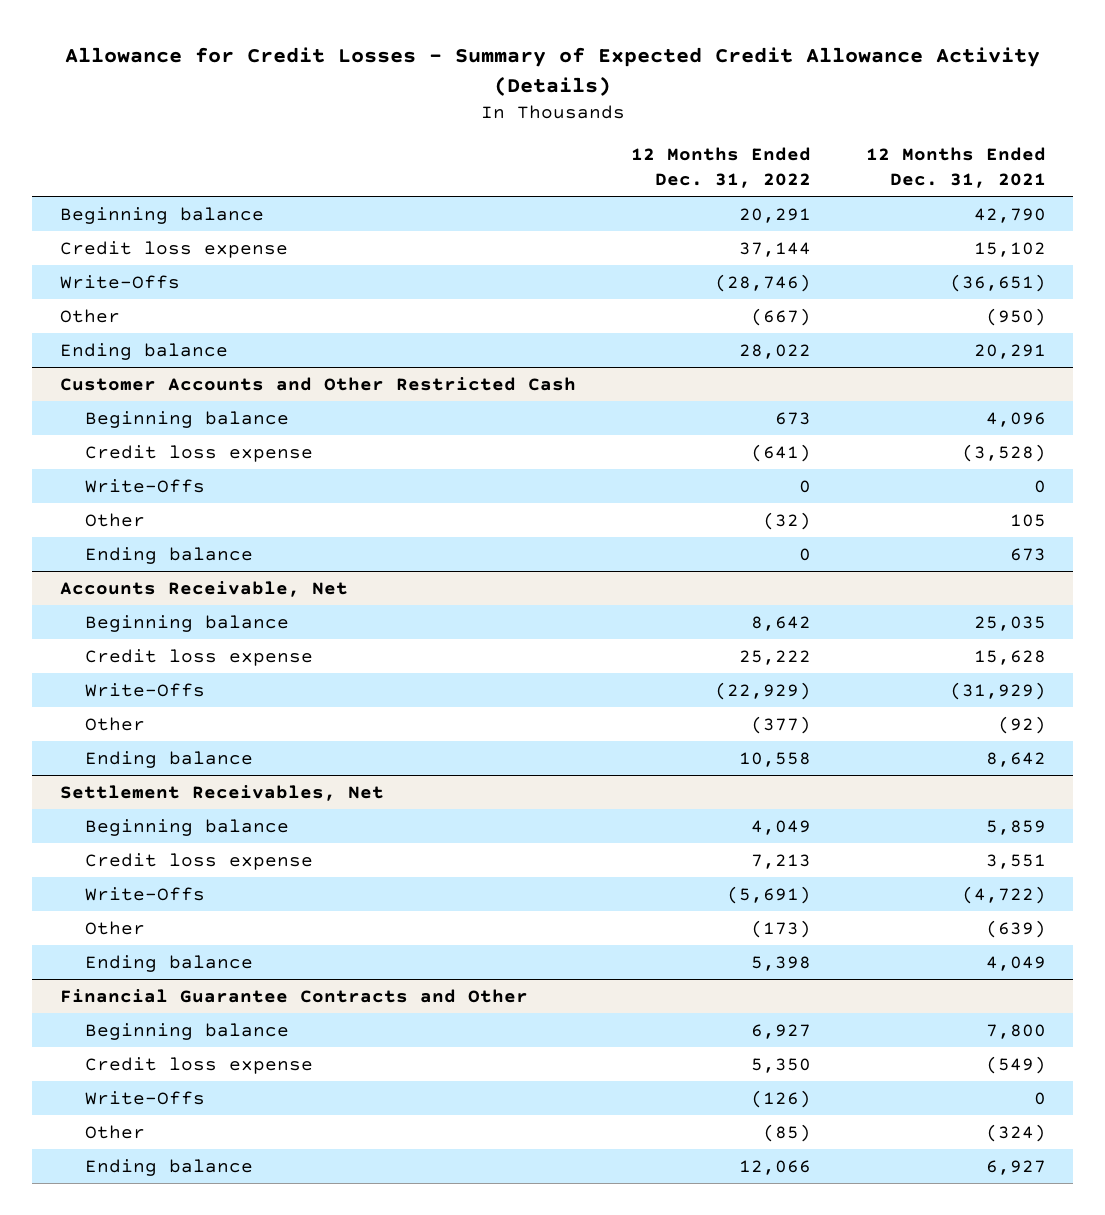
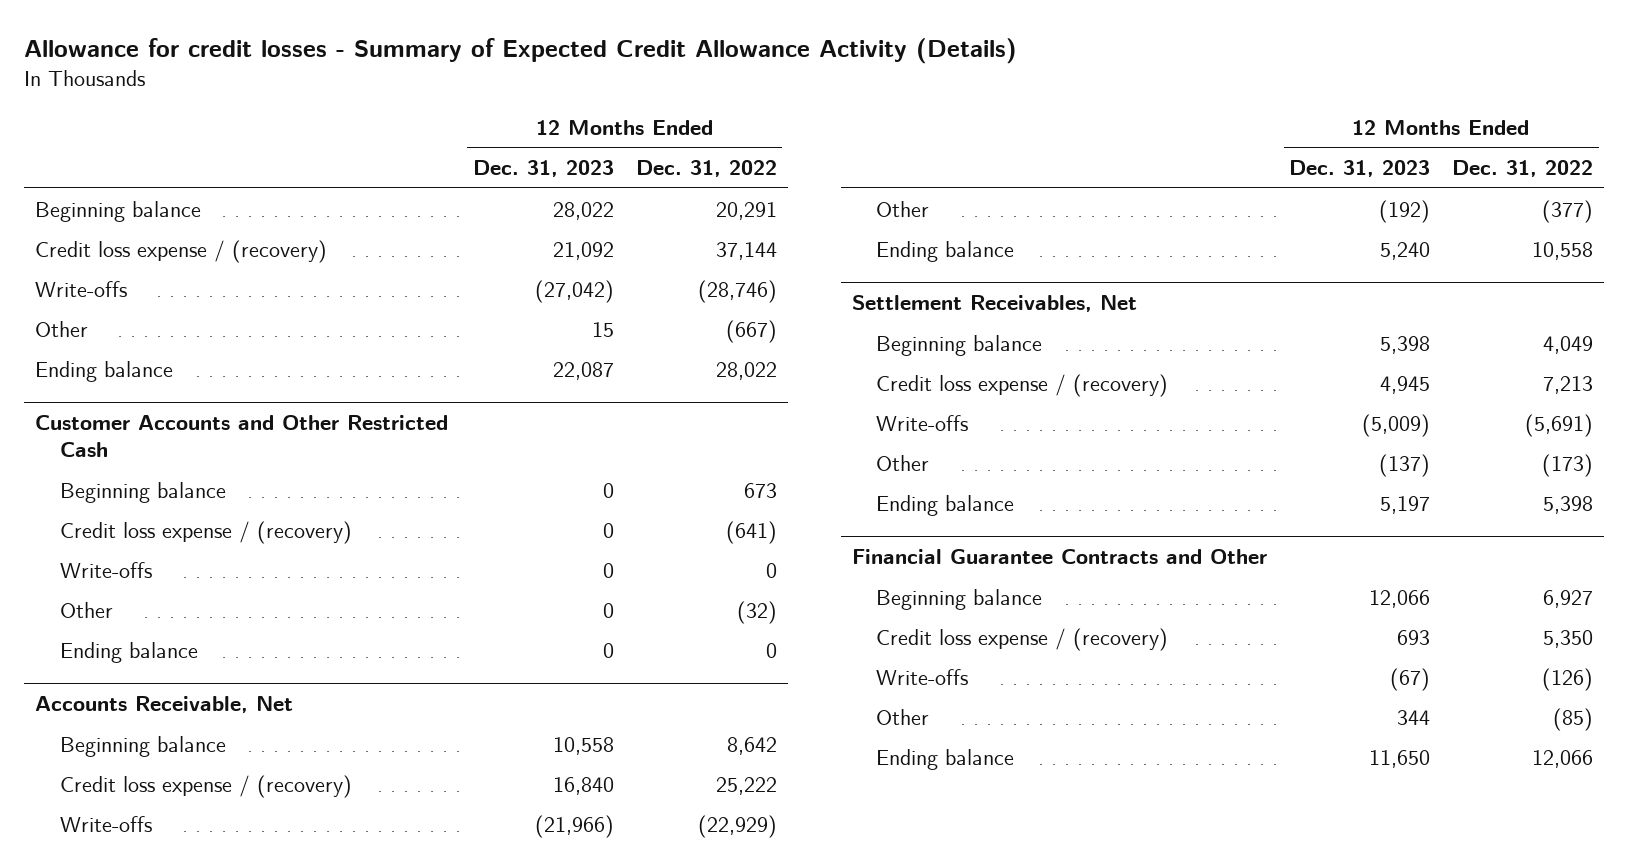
[64,46,1040,96] Allowance for Credit Losses - Summary of Expected Credit Allowance Activity (Details) -> [24,38,1018,65] Allowance for credit losses - Summary of Expected Credit Allowance Activity (Details)
[865,146,1046,188] 12 Months Ended Dec. 31, 2021 -> none
none -> [472,160,614,178] Dec. 31, 2023
[59,240,288,258] Credit loss expense -> [35,239,328,263] Credit loss expense / (recovery)
[59,274,180,289] Write-Offs -> [35,280,128,297] Write-offs
[84,444,313,462] Credit loss expense -> [59,520,352,544] Credit loss expense / (recovery)
[84,478,205,493] Write-Offs -> [59,561,152,578] Write-offs
[84,648,313,666] Credit loss expense -> [59,774,352,798] Credit loss expense / (recovery)
[84,682,205,697] Write-Offs -> [59,815,152,832] Write-offs
[84,852,313,870] Credit loss expense -> [876,373,1169,397] Credit loss expense / (recovery)
[84,886,205,901] Write-Offs -> [876,414,969,431] Write-offs
[84,1056,313,1074] Credit loss expense -> [876,627,1169,651] Credit loss expense / (recovery)
[84,1090,205,1105] Write-Offs -> [876,668,969,685] Write-offs

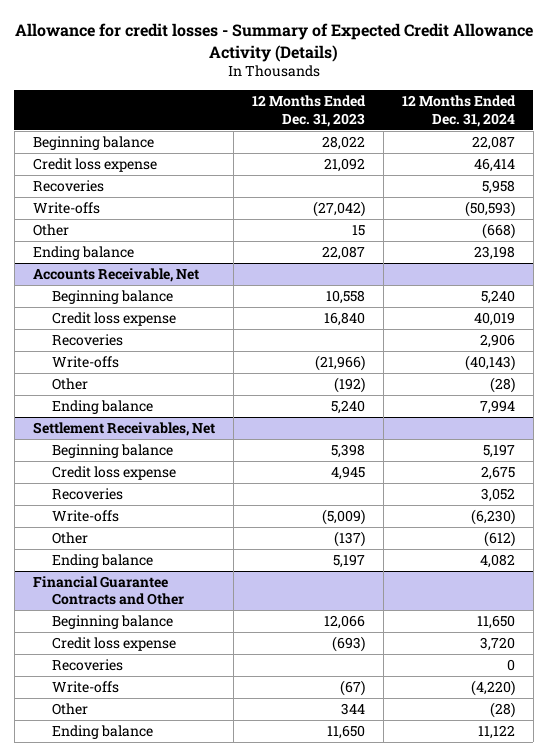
[635,160,777,178] Dec. 31, 2022 -> none
none -> [401,95,516,127] 12 Months Ended Dec. 31, 2024
[35,239,328,263] Credit loss expense / (recovery) -> [32,158,157,173] Credit loss expense
none -> [32,180,104,193] Recoveries
[35,415,449,458] Customer Accounts and Other Restricted Cash -> none
[59,481,226,503] Beginning balance -> none
[59,520,352,544] Credit loss expense / (recovery) -> none
[59,561,152,578] Write-offs -> none
[59,601,113,618] Other -> none
[59,641,198,663] Ending balance -> none
[59,774,352,798] Credit loss expense / (recovery) -> [52,312,177,327] Credit loss expense
none -> [52,334,124,347] Recoveries
[876,373,1169,397] Credit loss expense / (recovery) -> [52,466,177,481] Credit loss expense
none -> [52,488,124,501] Recoveries
[876,627,1169,651] Credit loss expense / (recovery) -> [52,637,177,652] Credit loss expense
[1397,629,1431,645] 693 -> [331,636,365,653] (693)
none -> [52,659,124,672] Recoveries

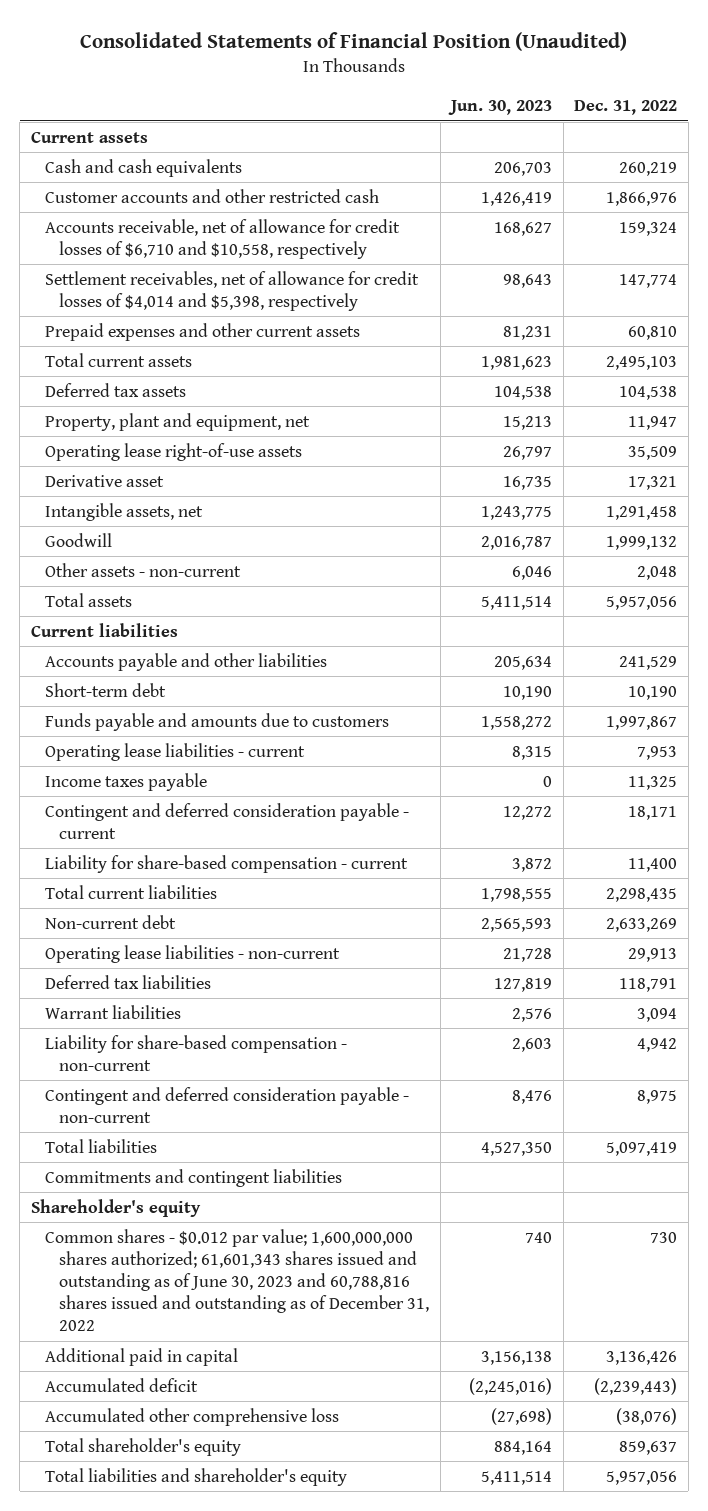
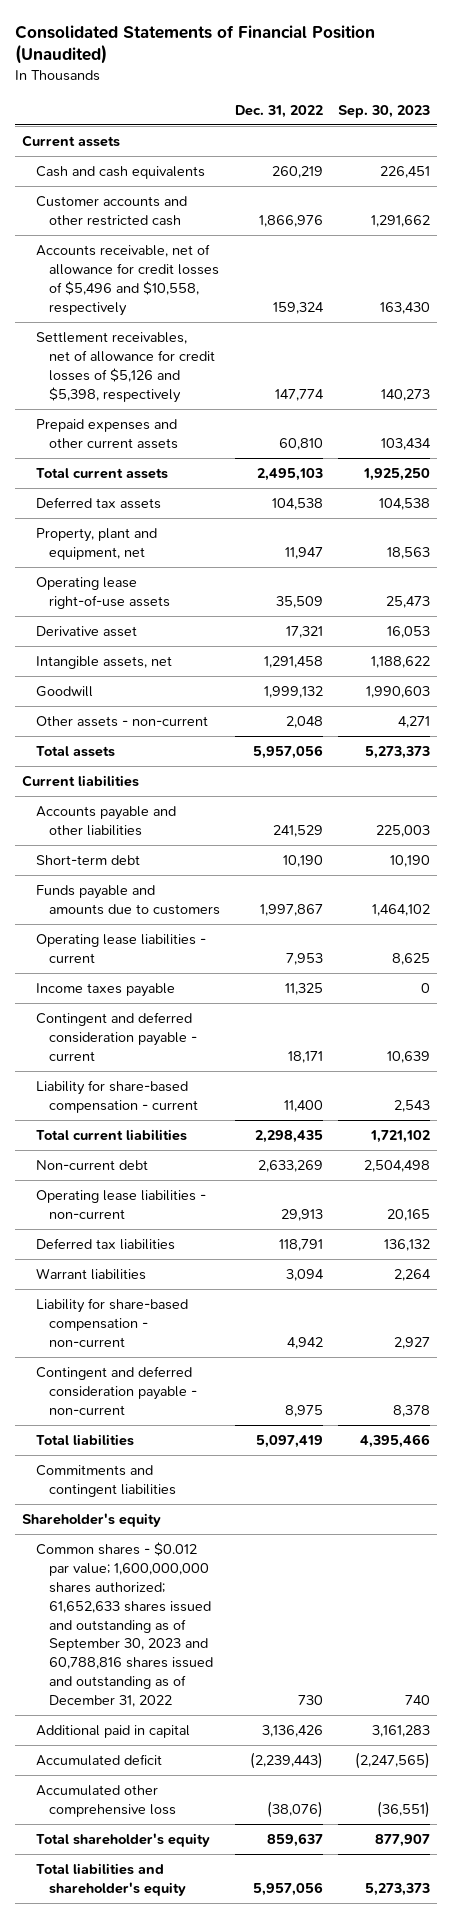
[448,100,553,116] Jun. 30, 2023 -> none
none -> [337,104,430,118] Sep. 30, 2023
[44,218,400,259] Accounts receivable, net of allowance for credit losses of $6,710 and $10,558, respectively -> [35,244,219,316] Accounts receivable, net of allowance for credit losses of $5,496 and $10,558, respectively
[44,270,419,311] Settlement receivables, net of allowance for credit losses of $4,014 and $5,398, respectively -> [35,332,215,403] Settlement receivables, net of allowance for credit losses of $5,126 and $5,398, respectively
[44,1228,430,1332] Common shares - $0.012 par value; 1,600,000,000 shares authorized; 61,601,343 shares issued and outstanding as of June 30, 2023 and 60,788,816 shares issued and outstanding as of December 31, 2022 -> [35,1542,213,1707] Common shares - $0.012 par value; 1,600,000,000 shares authorized; 61,652,633 shares issued and outstanding as of September 30, 2023 and 60,788,816 shares issued and outstanding as of December 31, 2022

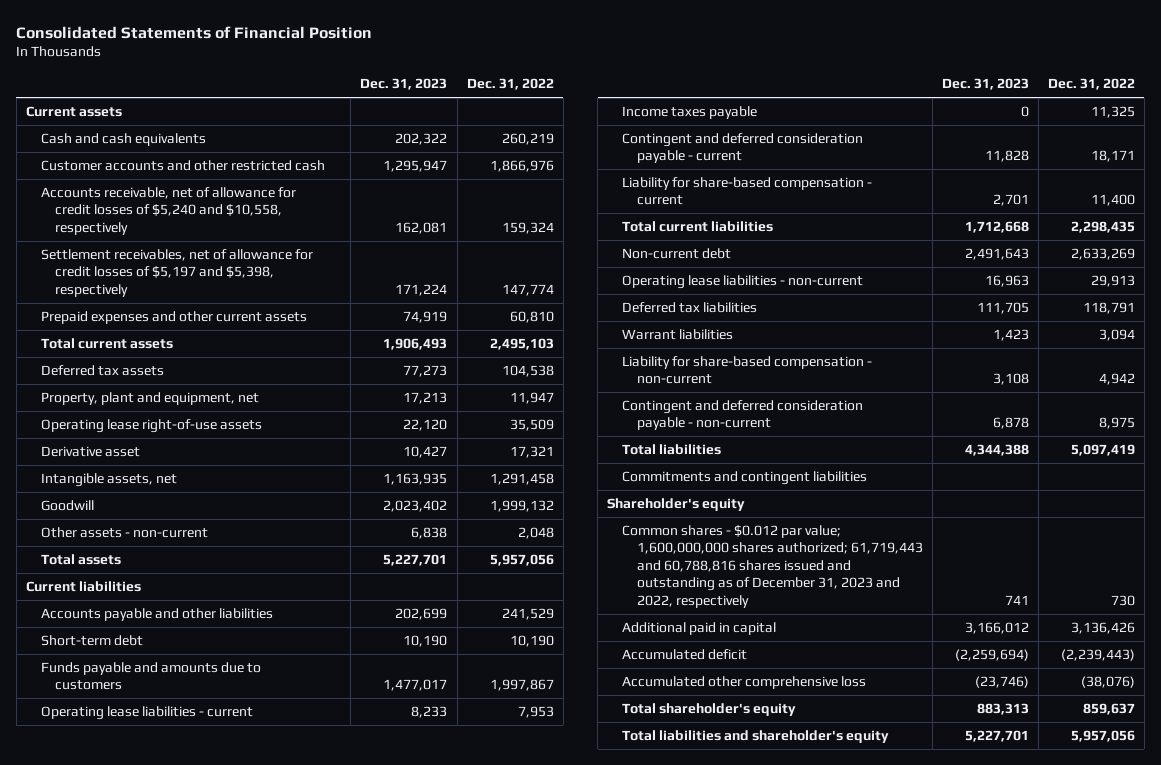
[14,24,375,65] Consolidated Statements of Financial Position (Unaudited) -> [16,25,373,39] Consolidated Statements of Financial Position
[337,104,430,118] Sep. 30, 2023 -> none
none -> [360,78,448,91] Dec. 31, 2023
[35,244,219,316] Accounts receivable, net of allowance for credit losses of $5,496 and $10,558, respectively -> [40,186,296,235] Accounts receivable, net of allowance for credit losses of $5,240 and $10,558, respectively
[35,332,215,403] Settlement receivables, net of allowance for credit losses of $5,126 and $5,398, respectively -> [40,248,313,297] Settlement receivables, net of allowance for credit losses of $5,197 and $5,398, respectively
[35,1542,213,1707] Common shares - $0.012 par value; 1,600,000,000 shares authorized; 61,652,633 shares issued and outstanding as of September 30, 2023 and 60,788,816 shares issued and outstanding as of December 31, 2022 -> [621,524,923,608] Common shares - $0.012 par value; 1,600,000,000 shares authorized; 61,719,443 and 60,788,816 shares issued and outstanding as of December 31, 2023 and 2022, respectively

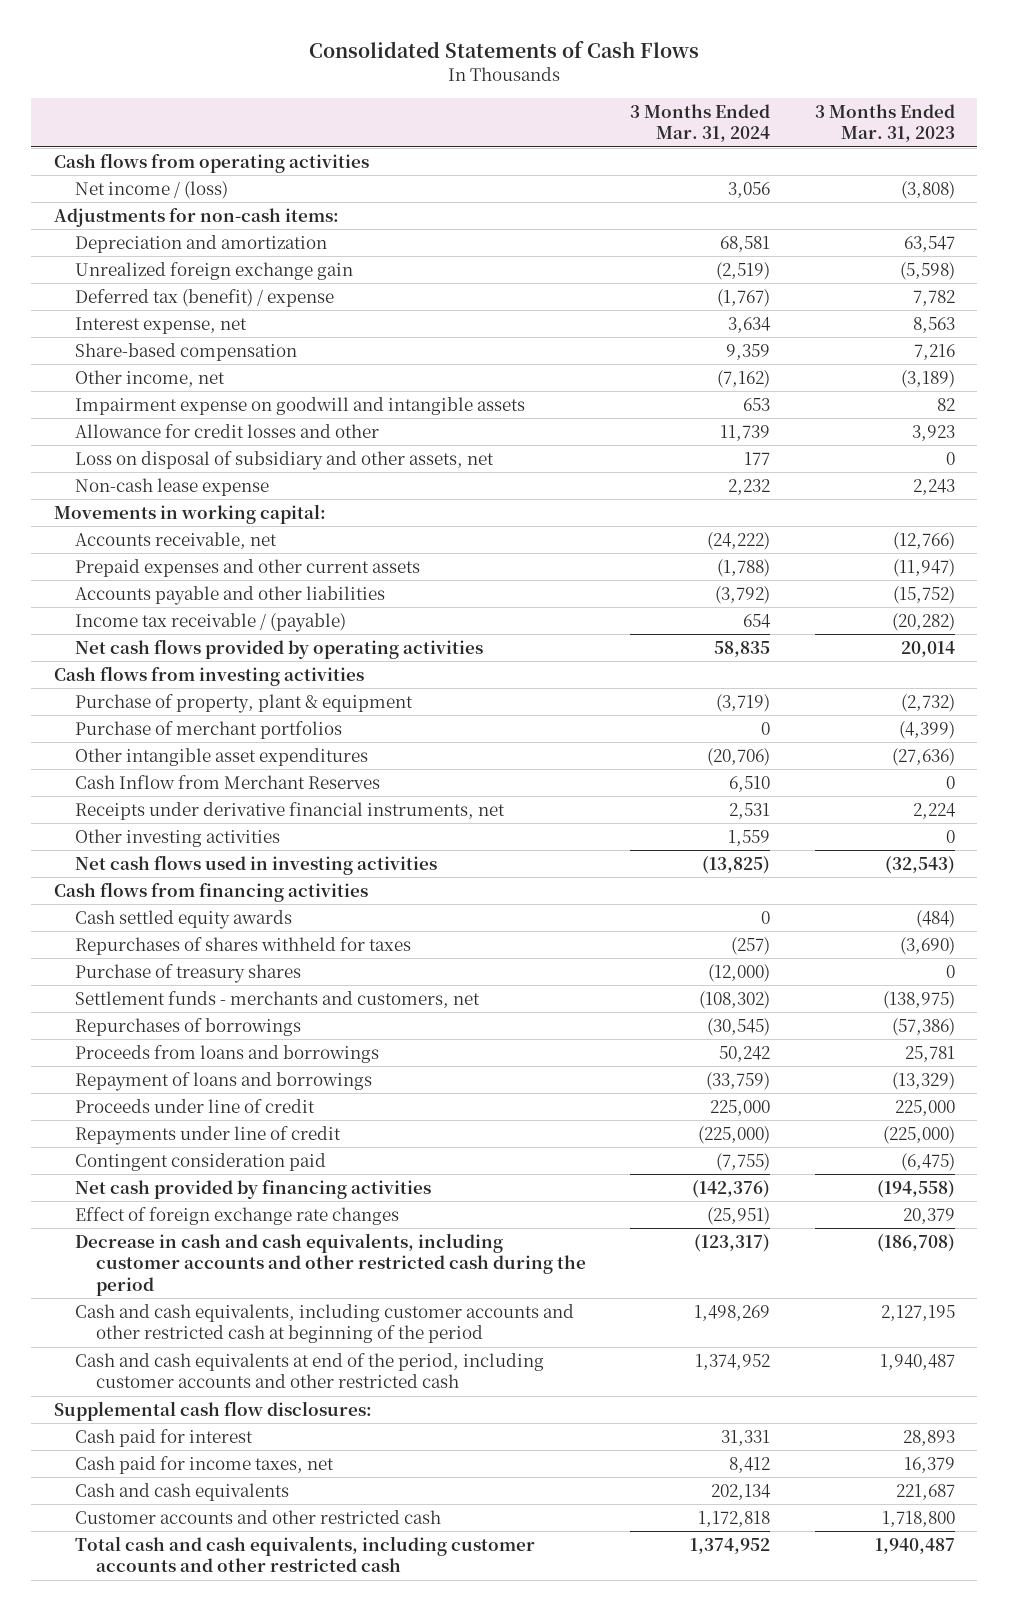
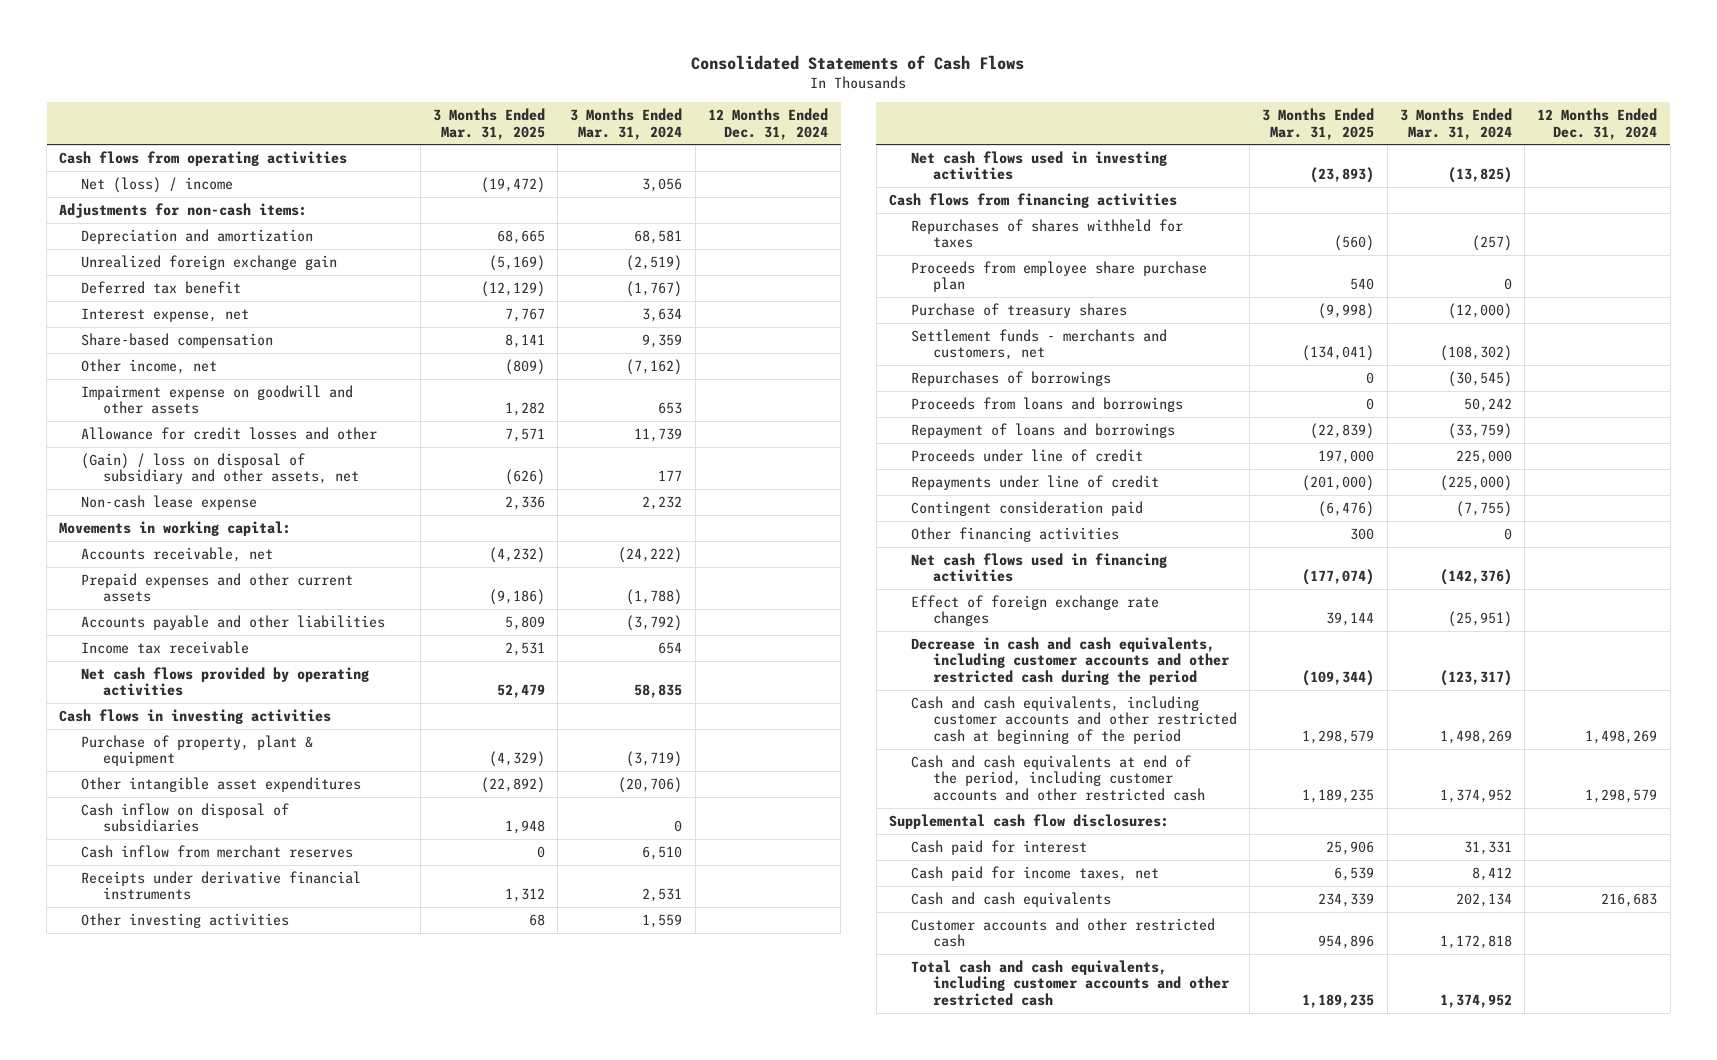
[814,103,955,143] 3 Months Ended Mar. 31, 2023 -> none
none -> [432,108,545,140] 3 Months Ended Mar. 31, 2025
none -> [707,108,828,140] 12 Months Ended Dec. 31, 2024
[74,180,228,199] Net income / (loss) -> [81,176,234,193] Net (loss) / income
[74,288,334,307] Deferred tax (benefit) / expense -> [81,280,242,294] Deferred tax benefit
[74,396,525,415] Impairment expense on goodwill and intangible assets -> [81,384,354,415] Impairment expense on goodwill and other assets
[74,450,494,470] Loss on disposal of subsidiary and other assets, net -> [81,452,360,485] (Gain) / loss on disposal of subsidiary and other assets, net
[74,612,346,632] Income tax receivable / (payable) -> [81,640,250,654] Income tax receivable
[53,665,364,686] Cash flows from investing activities -> [59,708,332,724] Cash flows in investing activities
[74,720,342,739] Purchase of merchant portfolios -> none
none -> [81,802,290,833] Cash inflow on disposal of subsidiaries
[74,774,380,789] Cash Inflow from Merchant Reserves -> [81,844,354,858] Cash inflow from merchant reserves
[74,801,505,820] Receipts under derivative financial instruments, net -> [81,870,362,901] Receipts under derivative financial instruments
[74,909,292,929] Cash settled equity awards -> none
none -> [910,260,1207,293] Proceeds from employee share purchase plan
none -> [910,526,1119,542] Other financing activities
[74,1179,431,1199] Net cash provided by financing activities -> [910,552,1167,583] Net cash flows used in financing activities

